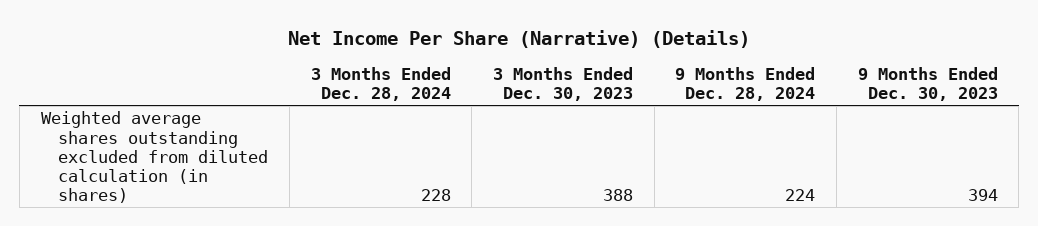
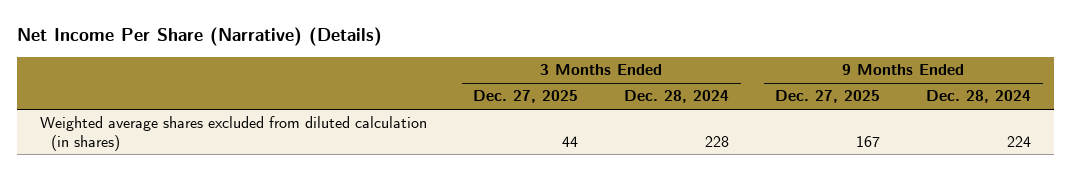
[492,66,633,101] 3 Months Ended Dec. 30, 2023 -> none
[857,66,998,101] 9 Months Ended Dec. 30, 2023 -> none
none -> [473,90,579,104] Dec. 27, 2025
none -> [775,90,881,104] Dec. 27, 2025
[40,111,269,203] Weighted average shares outstanding excluded from diluted calculation (in shares) -> [40,116,428,151] Weighted average shares excluded from diluted calculation (in shares)

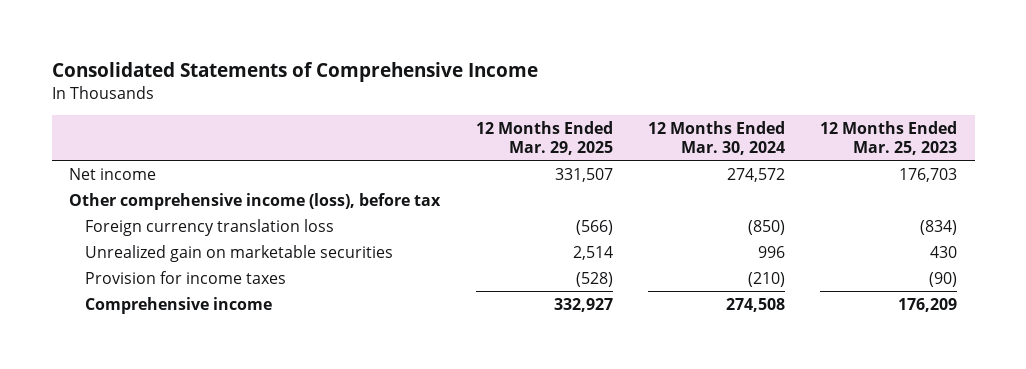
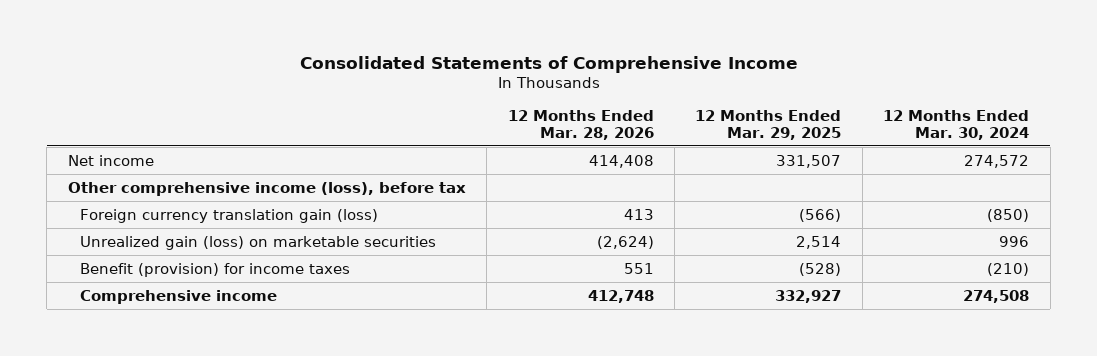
[820,120,958,155] 12 Months Ended Mar. 25, 2023 -> none
none -> [507,110,654,140] 12 Months Ended Mar. 28, 2026
[84,218,334,236] Foreign currency translation loss -> [80,208,379,223] Foreign currency translation gain (loss)
[84,244,393,262] Unrealized gain on marketable securities -> [80,235,437,250] Unrealized gain (loss) on marketable securities
[84,270,286,284] Provision for income taxes -> [80,262,351,277] Benefit (provision) for income taxes

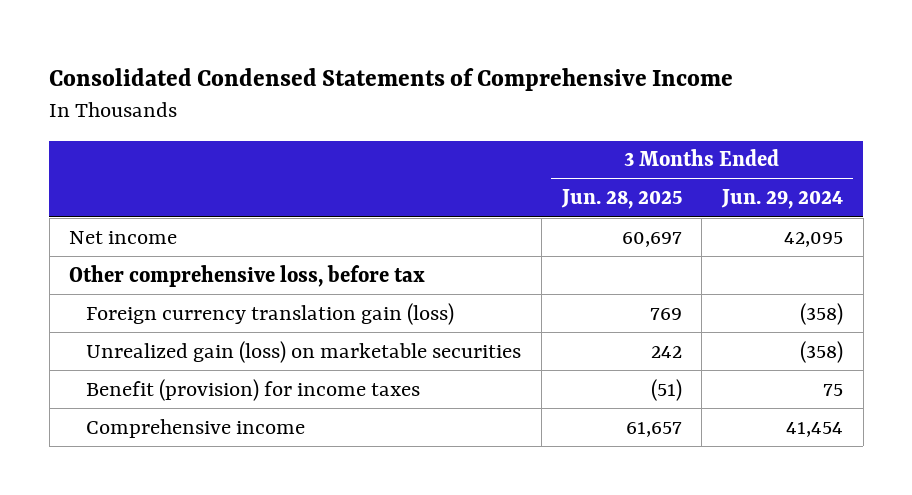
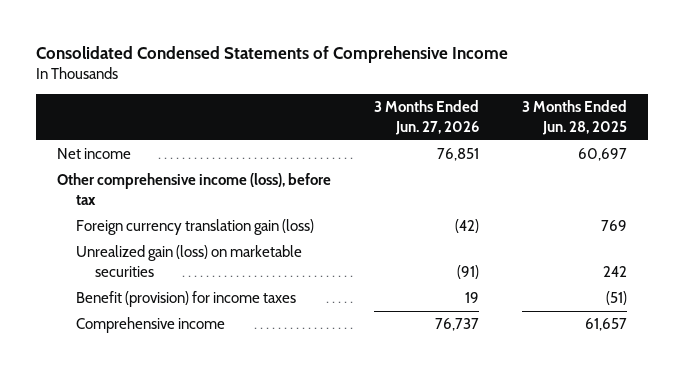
[720,189,843,210] Jun. 29, 2024 -> none
none -> [374,100,480,135] 3 Months Ended Jun. 27, 2026
[69,264,426,287] Other comprehensive loss, before tax -> [57,173,332,205] Other comprehensive income (loss), before tax

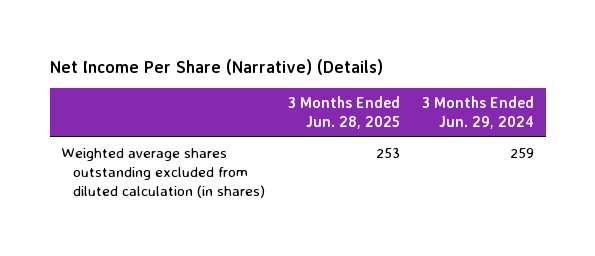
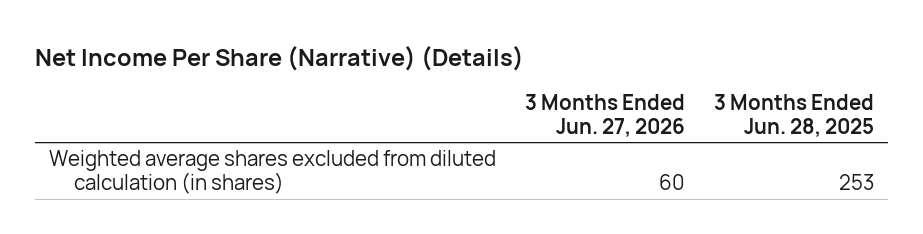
[422,95,535,129] 3 Months Ended Jun. 29, 2024 -> none
none -> [525,93,686,137] 3 Months Ended Jun. 27, 2026
[60,148,266,198] Weighted average shares outstanding excluded from diluted calculation (in shares) -> [49,150,497,195] Weighted average shares excluded from diluted calculation (in shares)

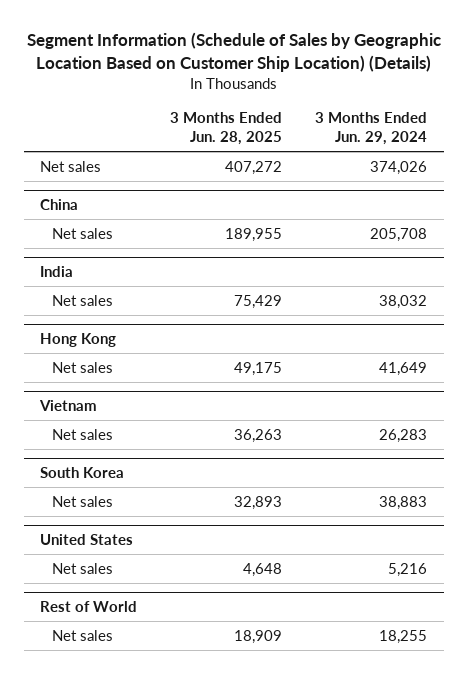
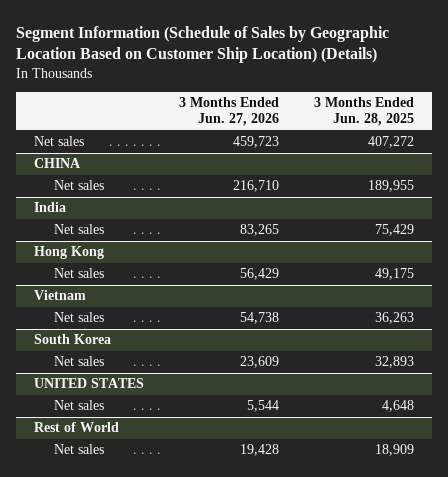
[315,112,428,146] 3 Months Ended Jun. 29, 2024 -> none
none -> [179,97,280,127] 3 Months Ended Jun. 27, 2026
[40,199,79,211] China -> [33,158,81,169] CHINA
[40,534,134,546] United States -> [33,378,144,389] UNITED STATES

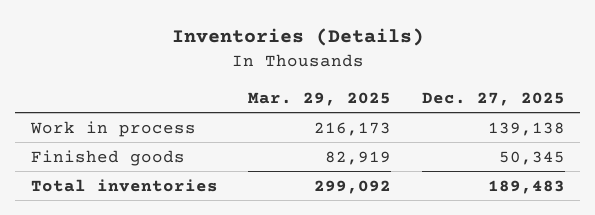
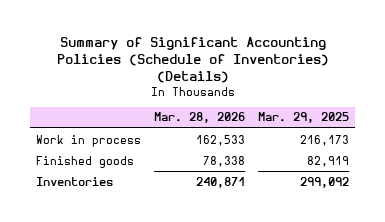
[171,28,424,47] Inventories (Details) -> [56,36,329,83] Summary of Significant Accounting Policies (Schedule of Inventories) (Details)
[421,91,565,106] Dec. 27, 2025 -> none
none -> [154,112,246,124] Mar. 28, 2026
[30,178,218,192] Total inventories -> [36,176,114,186] Inventories

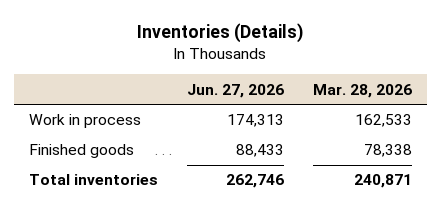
[56,36,329,83] Summary of Significant Accounting Policies (Schedule of Inventories) (Details) -> [137,23,304,44] Inventories (Details)
[258,112,350,124] Mar. 29, 2025 -> none
none -> [186,83,284,98] Jun. 27, 2026
[36,176,114,186] Inventories -> [28,174,158,186] Total inventories

